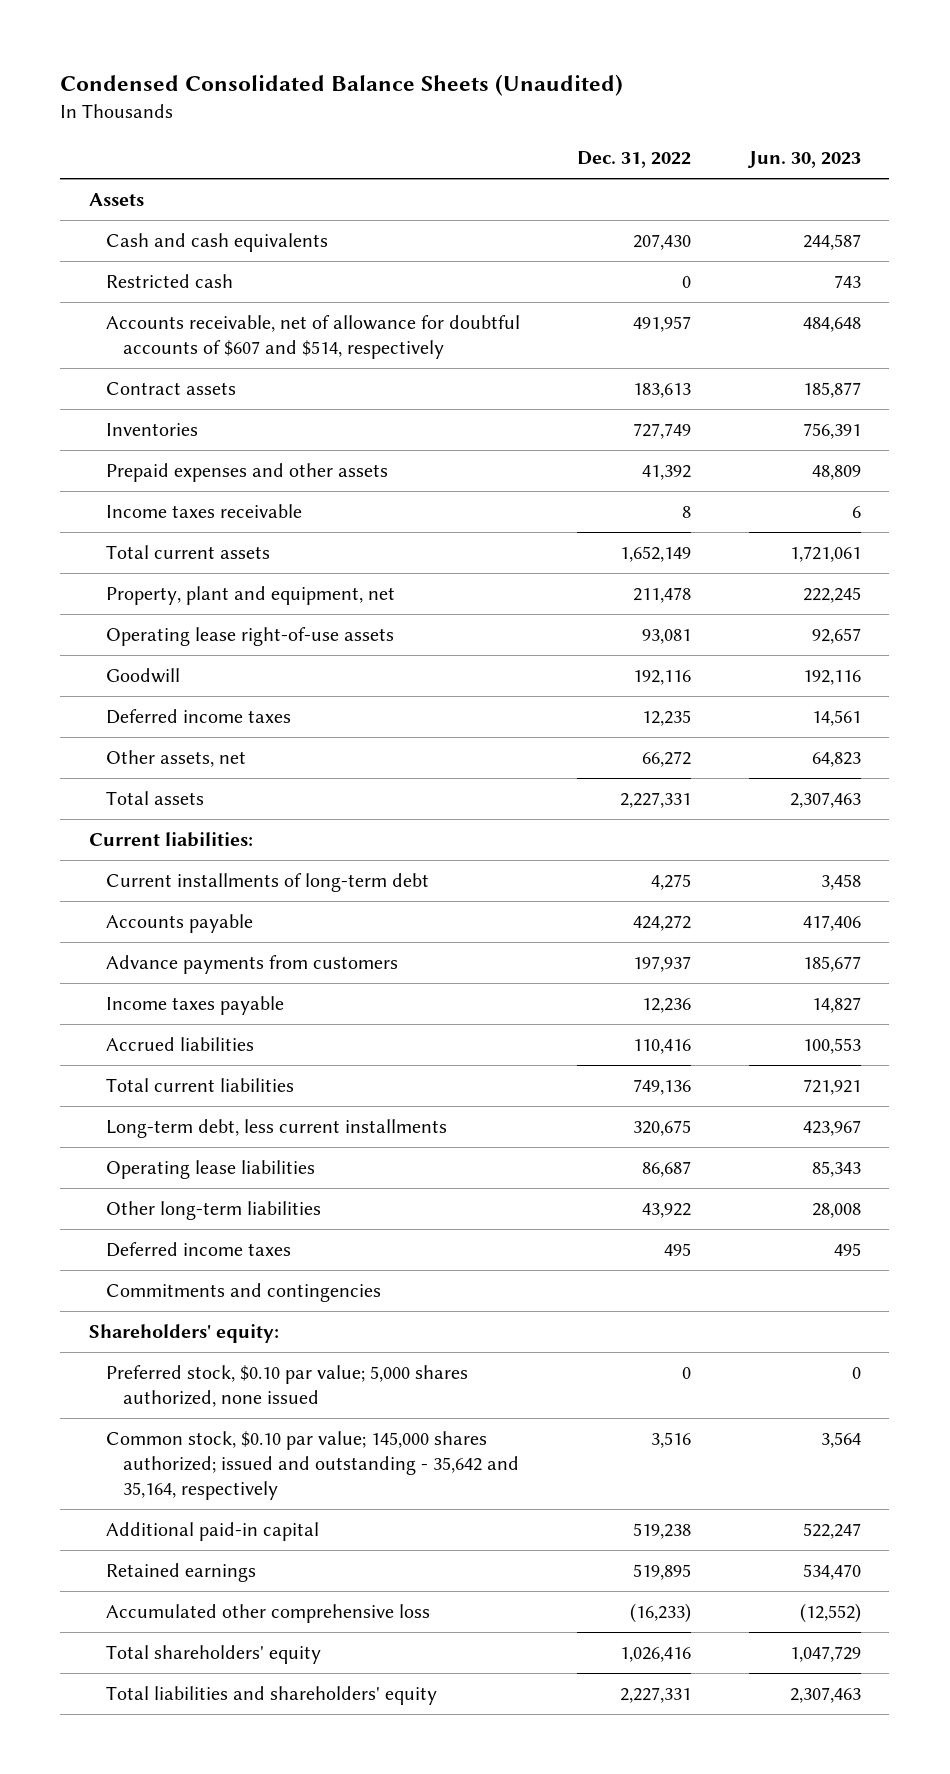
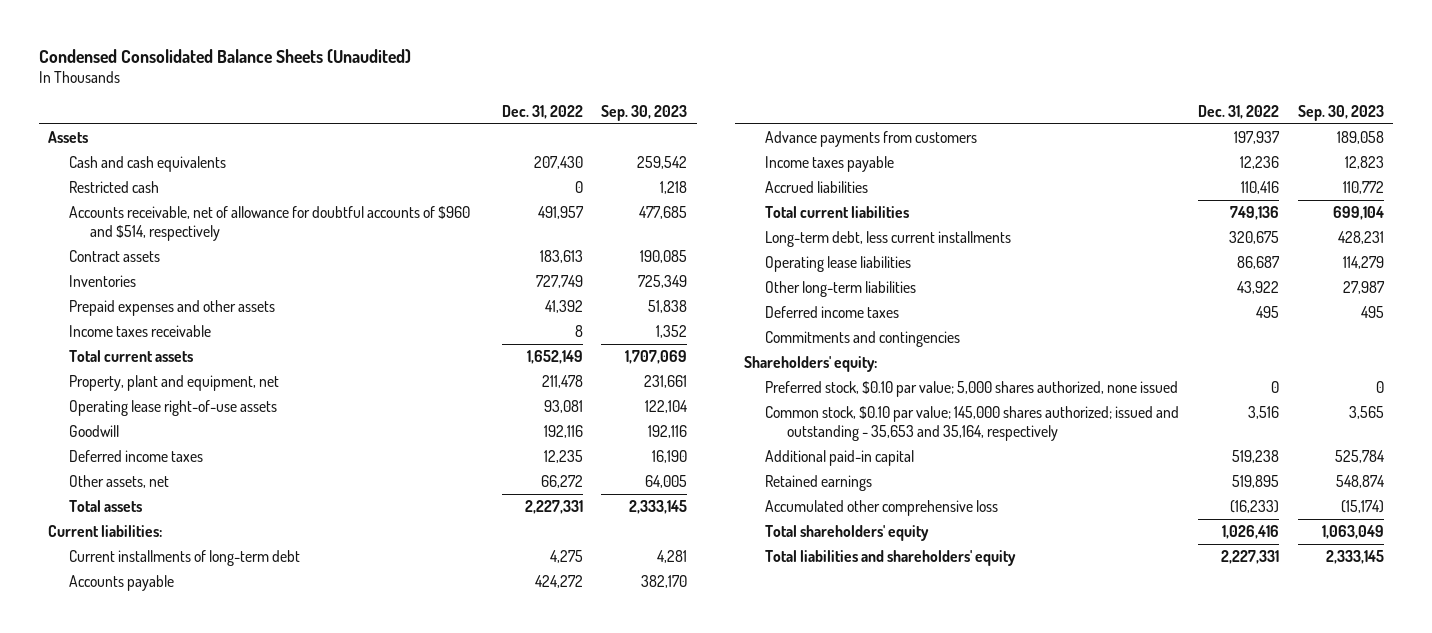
[746,151,861,169] Jun. 30, 2023 -> none
none -> [601,104,688,121] Sep. 30, 2023
[106,314,521,359] Accounts receivable, net of allowance for doubtful accounts of $607 and $514, respectively -> [69,206,471,242] Accounts receivable, net of allowance for doubtful accounts of $960 and $514, respectively
[106,1430,520,1501] Common stock, $0.10 par value; 145,000 shares authorized; issued and outstanding - 35,642 and 35,164, respectively -> [765,406,1180,442] Common stock, $0.10 par value; 145,000 shares authorized; issued and outstanding - 35,653 and 35,164, respectively

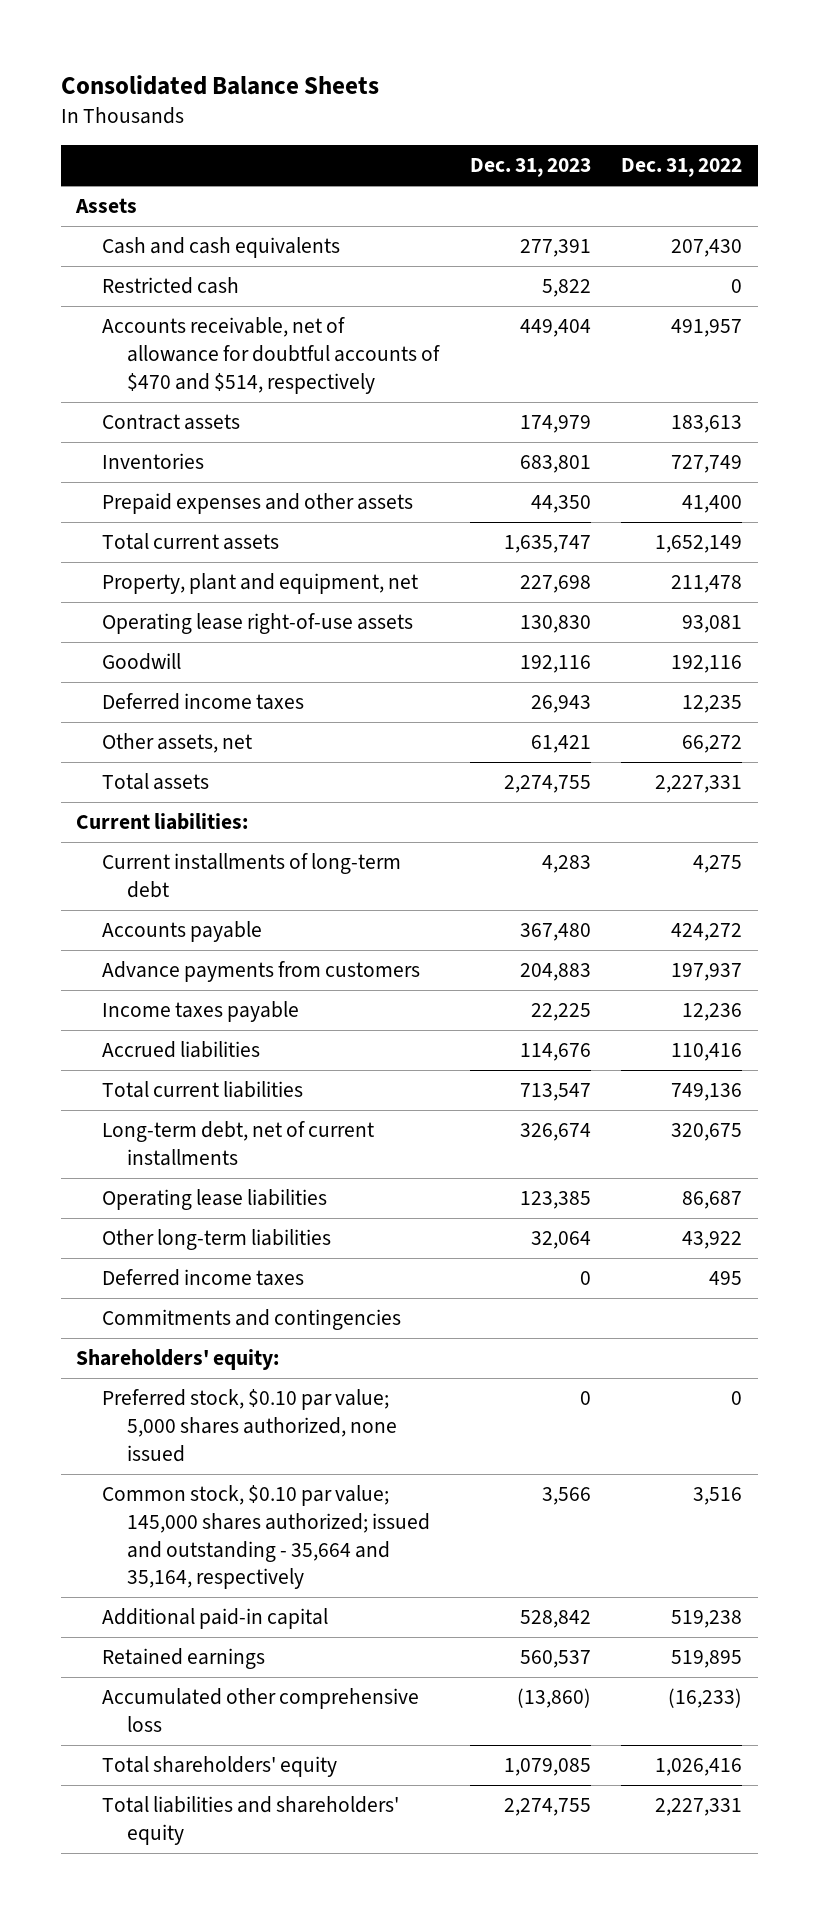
[38,48,411,63] Condensed Consolidated Balance Sheets (Unaudited) -> [60,75,379,96] Consolidated Balance Sheets
[601,104,688,121] Sep. 30, 2023 -> none
none -> [469,158,591,178] Dec. 31, 2023
[69,206,471,242] Accounts receivable, net of allowance for doubtful accounts of $960 and $514, respectively -> [101,317,441,394] Accounts receivable, net of allowance for doubtful accounts of $470 and $514, respectively
[69,325,212,338] Income taxes receivable -> none
[544,300,583,314] 41,392 -> [682,495,743,514] 41,400
[765,231,1012,248] Long-term debt, less current installments -> [101,1121,374,1166] Long-term debt, net of current installments
[765,406,1180,442] Common stock, $0.10 par value; 145,000 shares authorized; issued and outstanding - 35,653 and 35,164, respectively -> [101,1485,431,1590] Common stock, $0.10 par value; 145,000 shares authorized; issued and outstanding - 35,664 and 35,164, respectively

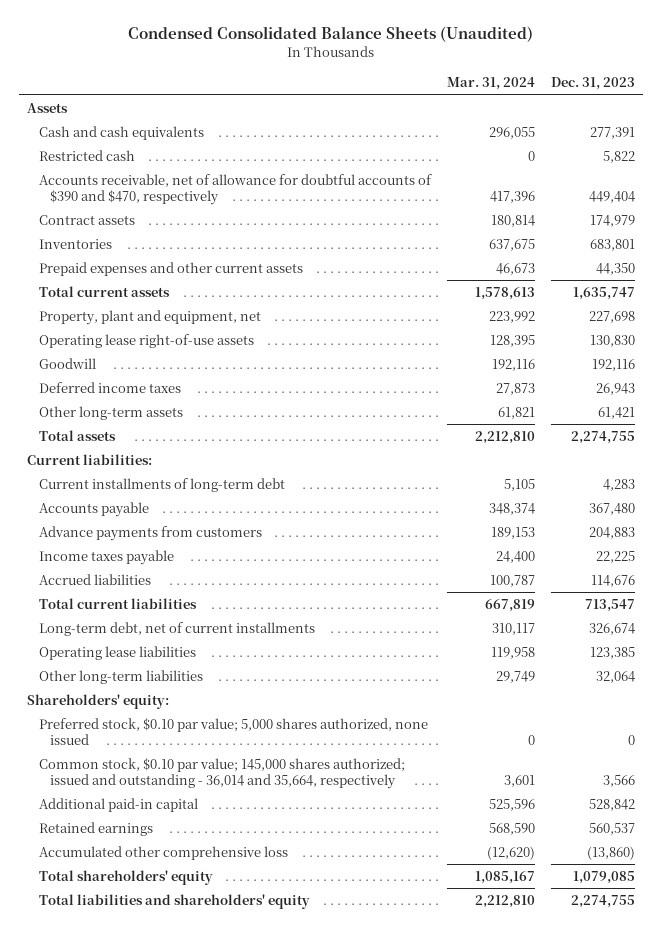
[60,75,379,96] Consolidated Balance Sheets -> [128,26,534,43] Condensed Consolidated Balance Sheets (Unaudited)
[621,158,743,178] Dec. 31, 2022 -> none
none -> [446,77,535,91] Mar. 31, 2024
[101,317,441,394] Accounts receivable, net of allowance for doubtful accounts of $470 and $514, respectively -> [38,173,432,206] Accounts receivable, net of allowance for doubtful accounts of $390 and $470, respectively
[101,493,413,515] Prepaid expenses and other assets -> [38,261,303,276] Prepaid expenses and other current assets
[101,733,252,754] Other assets, net -> [38,405,183,420] Other long-term assets
[101,1269,304,1287] Deferred income taxes -> none
[101,1309,401,1331] Commitments and contingencies -> none
[101,1485,431,1590] Common stock, $0.10 par value; 145,000 shares authorized; issued and outstanding - 35,664 and 35,164, respectively -> [38,757,405,790] Common stock, $0.10 par value; 145,000 shares authorized; issued and outstanding - 36,014 and 35,664, respectively

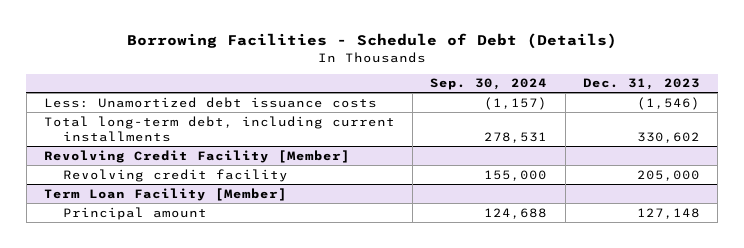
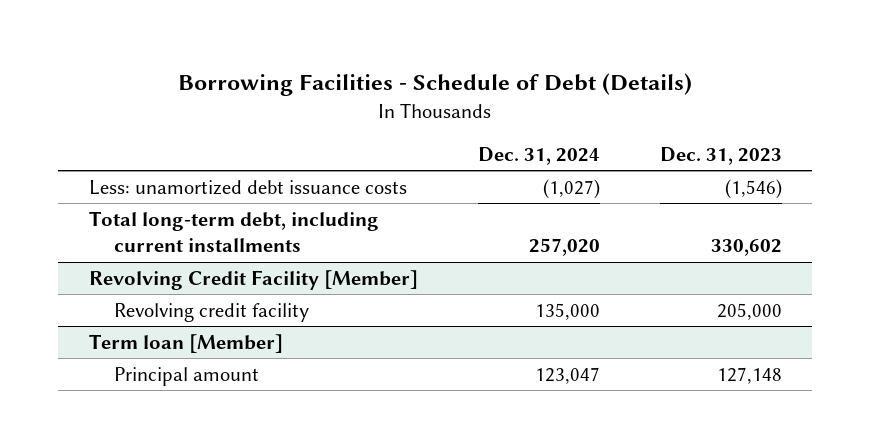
[430,78,548,91] Sep. 30, 2024 -> none
none -> [477,146,600,165] Dec. 31, 2024
[43,96,377,108] Less: Unamortized debt issuance costs -> [88,179,407,195] Less: unamortized debt issuance costs
[43,187,287,201] Term Loan Facility [Member] -> [88,333,283,353] Term loan [Member]

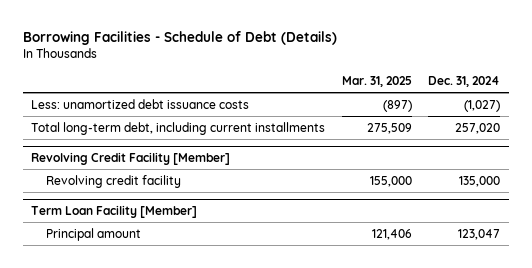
[660,146,783,165] Dec. 31, 2023 -> none
none -> [341,76,412,88] Mar. 31, 2025
[88,333,283,353] Term loan [Member] -> [31,204,198,218] Term Loan Facility [Member]

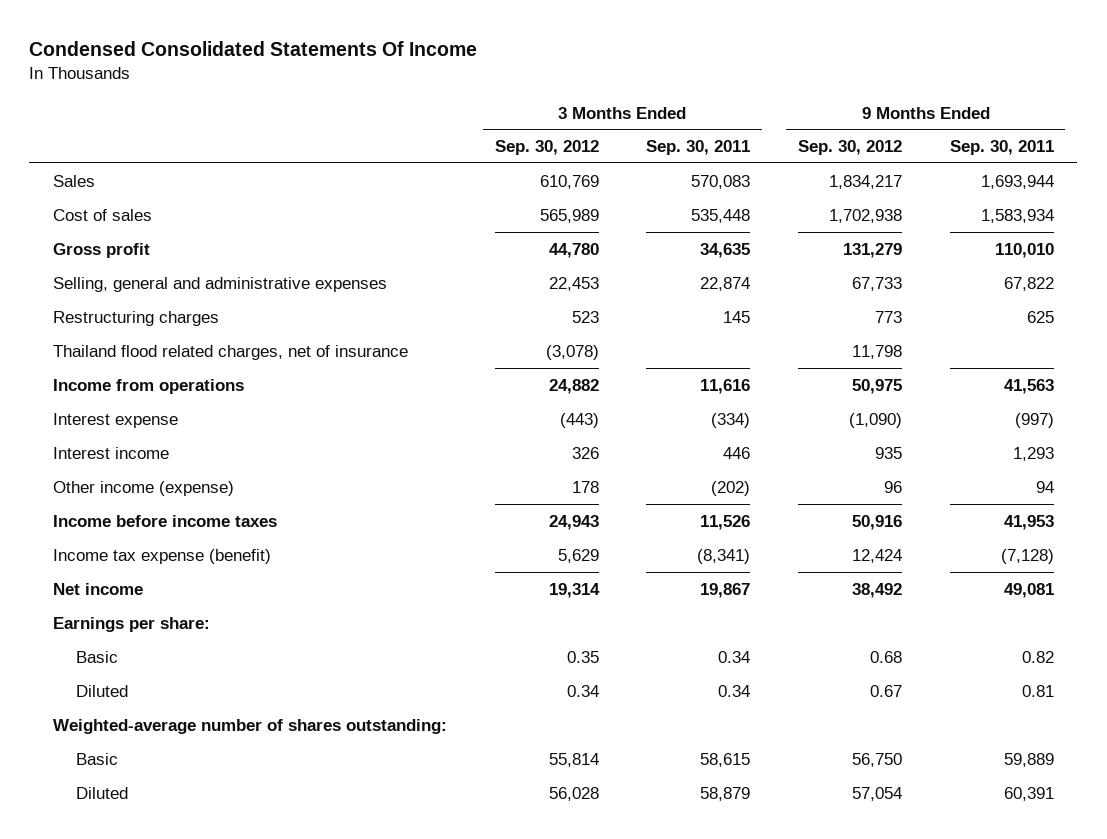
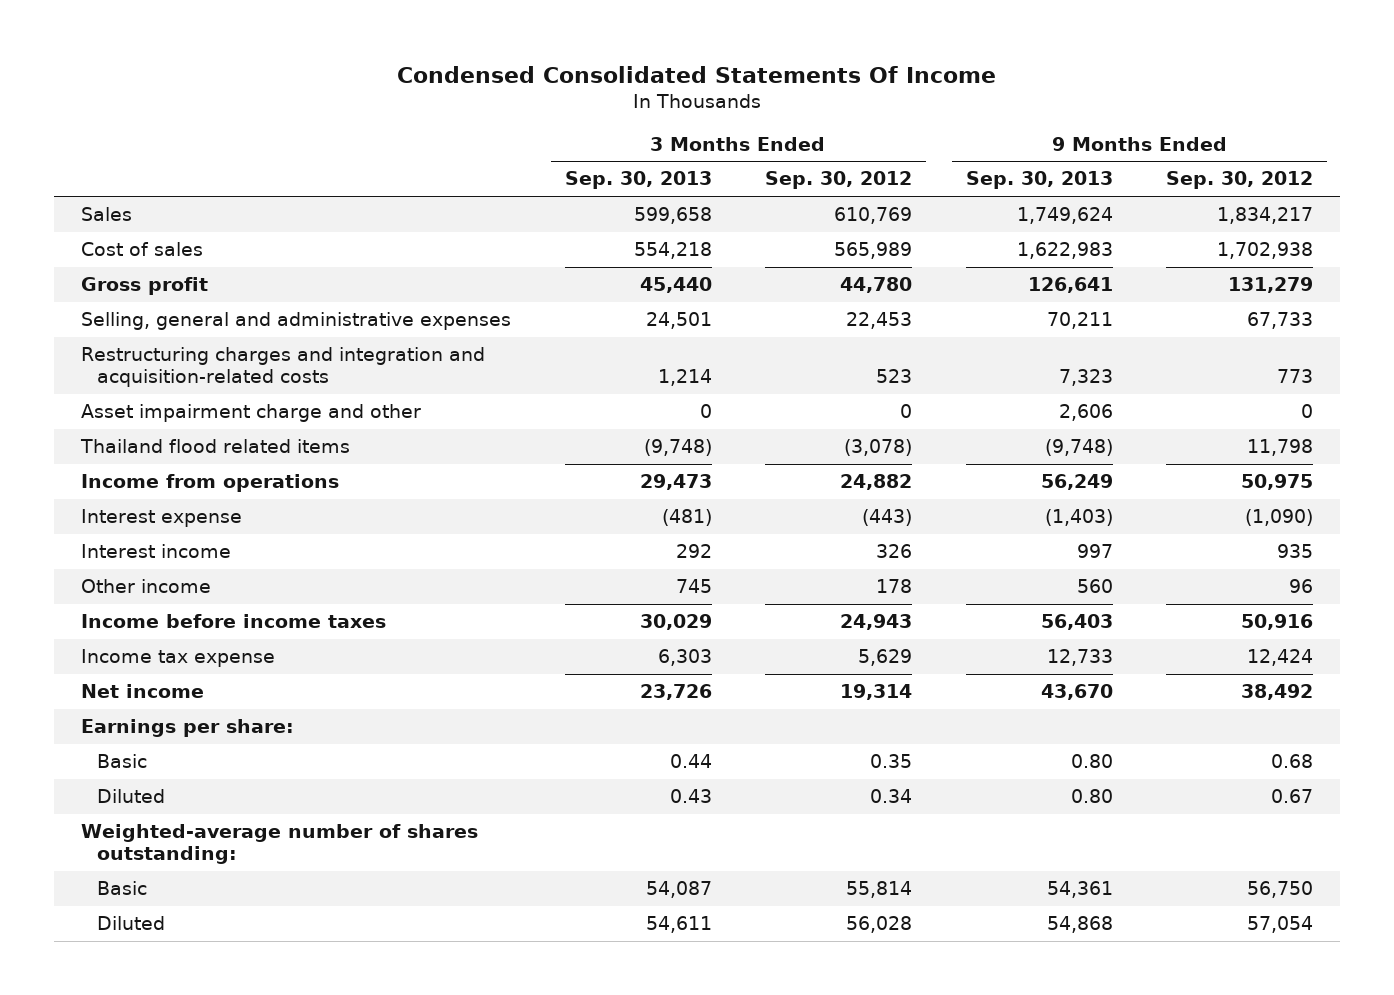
[646,140,751,156] Sep. 30, 2011 -> none
[949,140,1054,156] Sep. 30, 2011 -> none
none -> [564,171,712,190] Sep. 30, 2013
none -> [965,171,1113,190] Sep. 30, 2013
[53,310,220,326] Restructuring charges -> [80,347,485,388] Restructuring charges and integration and acquisition-related costs
none -> [80,404,421,423] Asset impairment charge and other
[53,344,409,360] Thailand flood related charges, net of insurance -> [79,439,350,454] Thailand flood related items
[53,480,235,496] Other income (expense) -> [80,579,211,594] Other income
[53,548,272,564] Income tax expense (benefit) -> [80,649,275,668] Income tax expense

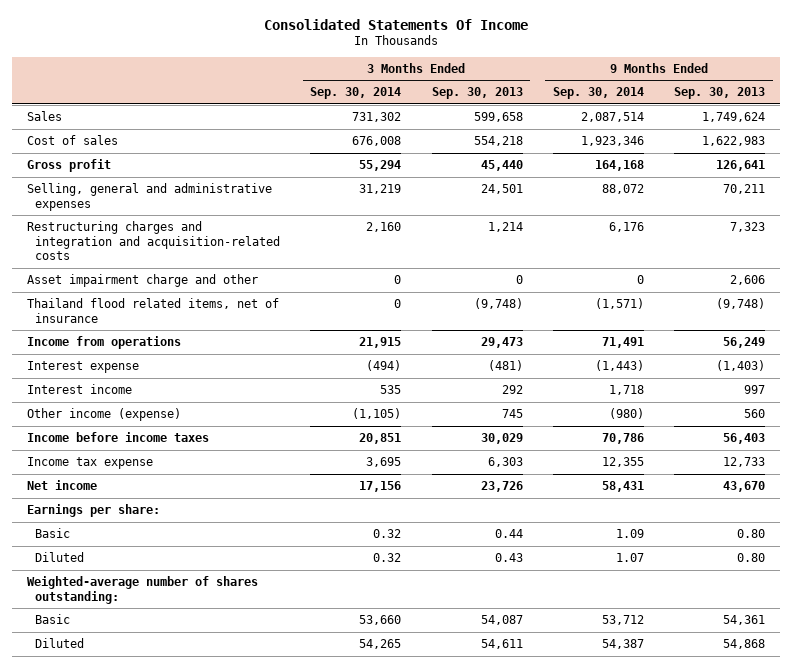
[397,65,997,83] Condensed Consolidated Statements Of Income -> [263,18,528,30] Consolidated Statements Of Income
[765,171,913,190] Sep. 30, 2012 -> none
[1166,171,1314,190] Sep. 30, 2012 -> none
none -> [310,87,402,100] Sep. 30, 2014
none -> [552,87,644,100] Sep. 30, 2014
[79,439,350,454] Thailand flood related items -> [26,298,279,323] Thailand flood related items, net of insurance
[80,579,211,594] Other income -> [26,408,181,422] Other income (expense)

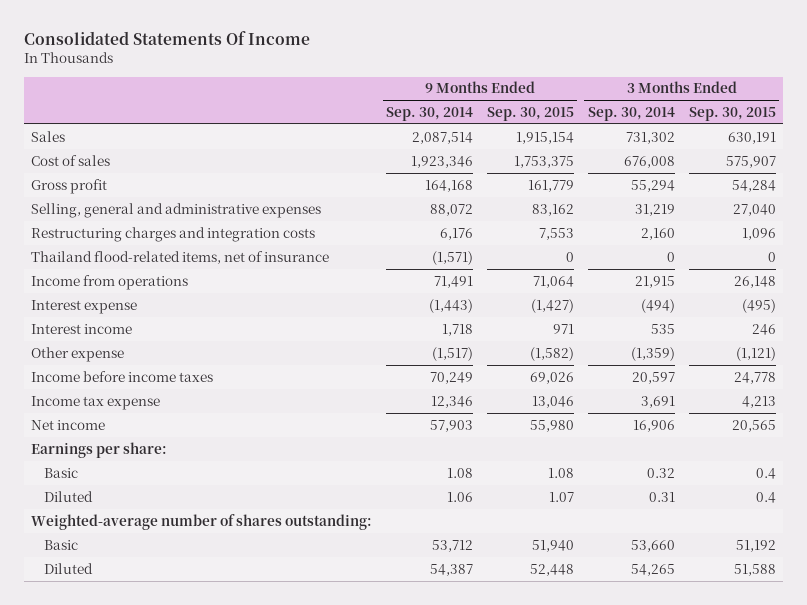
[431,87,523,100] Sep. 30, 2013 -> none
[674,87,766,100] Sep. 30, 2013 -> none
none -> [486,106,574,121] Sep. 30, 2015
none -> [688,106,776,121] Sep. 30, 2015
[26,274,258,288] Asset impairment charge and other -> none
[26,221,280,261] Restructuring charges and integration and acquisition-related costs -> [31,226,316,242] Restructuring charges and integration costs
[26,298,279,323] Thailand flood related items, net of insurance -> [31,250,330,264] Thailand flood-related items, net of insurance
[26,408,181,422] Other income (expense) -> [31,346,125,362] Other expense
[352,408,402,420] (1,105) -> [630,346,675,361] (1,359)
[608,408,644,420] (980) -> [432,346,474,361] (1,517)
[359,433,402,445] 20,851 -> [631,371,675,384] 20,597
[601,433,644,445] 70,786 -> [430,371,474,384] 70,249
[366,457,402,468] 3,695 -> [640,395,675,408] 3,691
[601,457,644,468] 12,355 -> [431,395,474,408] 12,346
[359,481,402,493] 17,156 -> [632,419,675,432] 16,906
[601,481,644,493] 58,431 -> [430,419,474,432] 57,903
[615,529,644,539] 1.09 -> [447,467,474,478] 1.08
[373,553,402,563] 0.32 -> [648,491,675,502] 0.31
[615,553,644,563] 1.07 -> [447,491,474,502] 1.06

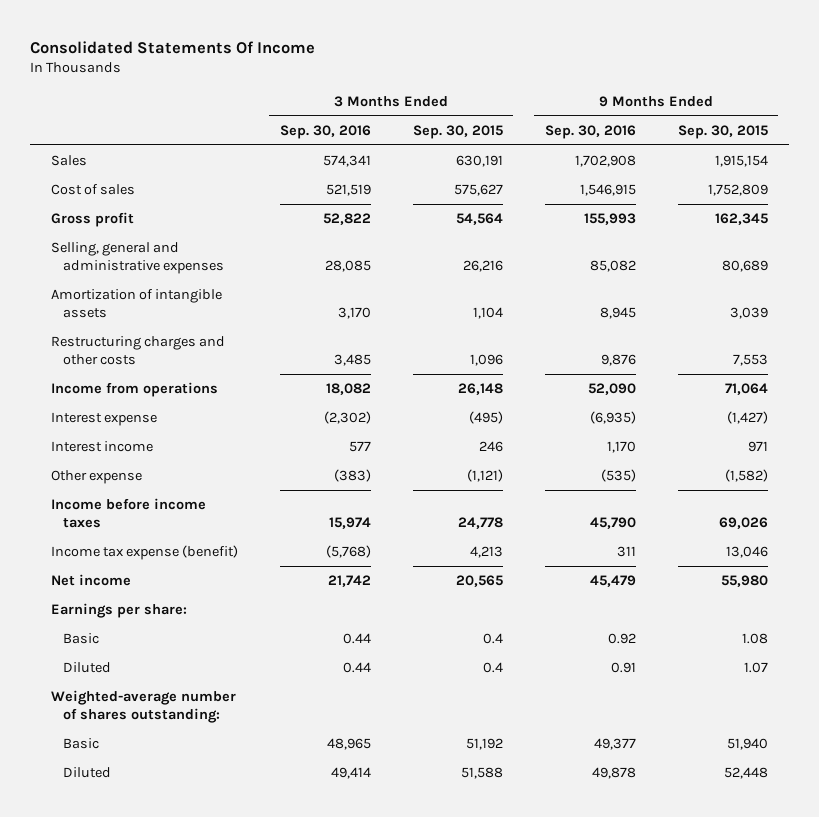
[386,106,474,121] Sep. 30, 2014 -> none
[587,106,675,121] Sep. 30, 2014 -> none
none -> [279,124,371,139] Sep. 30, 2016
none -> [544,124,636,139] Sep. 30, 2016
[31,250,330,264] Thailand flood-related items, net of insurance -> none
[513,155,574,168] 1,753,375 -> [707,184,768,197] 1,752,809
[725,155,776,168] 575,907 -> [453,184,503,197] 575,627
[527,179,574,192] 161,779 -> [714,213,768,226] 162,345
[731,179,776,192] 54,284 -> [455,213,503,226] 54,564
[531,203,574,216] 83,162 -> [721,260,768,273] 80,689
[732,203,776,216] 27,040 -> [462,260,503,273] 26,216
none -> [51,289,223,319] Amortization of intangible assets
[31,226,316,242] Restructuring charges and integration costs -> [51,336,226,366] Restructuring charges and other costs
[31,395,161,410] Income tax expense -> [51,545,239,561] Income tax expense (benefit)

